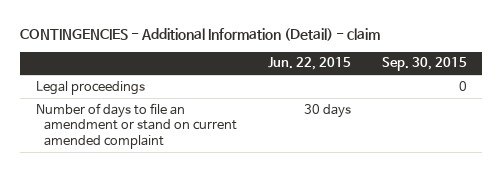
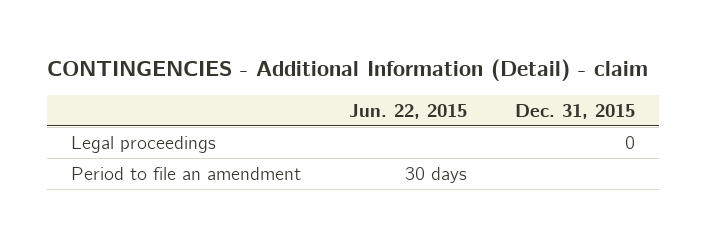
[381,57,467,72] Sep. 30, 2015 -> none
none -> [515,104,636,120] Dec. 31, 2015
[35,102,238,149] Number of days to file an amendment or stand on current amended complaint -> [71,166,302,180] Period to file an amendment

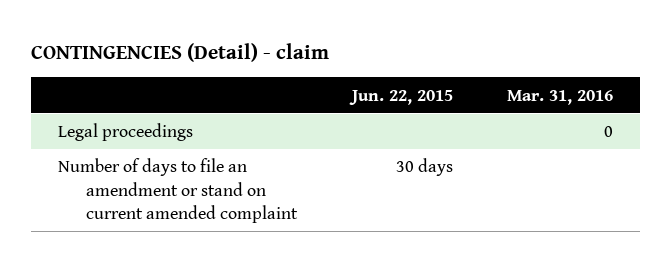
[47,59,649,82] CONTINGENCIES - Additional Information (Detail) - claim -> [30,42,329,62] CONTINGENCIES (Detail) - claim
[515,104,636,120] Dec. 31, 2015 -> none
none -> [507,89,614,105] Mar. 31, 2016
[71,166,302,180] Period to file an amendment -> [57,158,299,223] Number of days to file an amendment or stand on current amended complaint

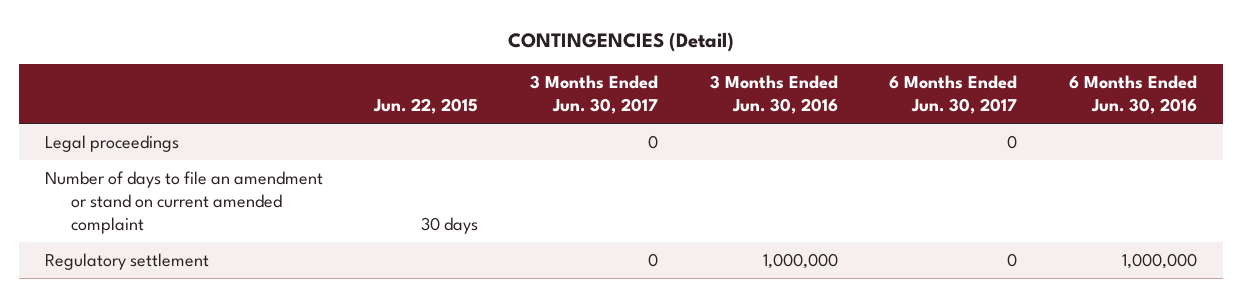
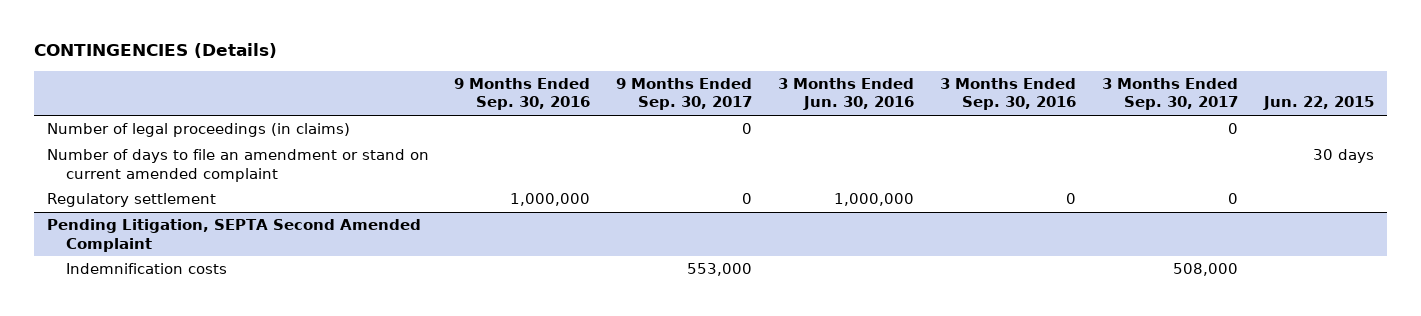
[507,31,734,52] CONTINGENCIES (Detail) -> [33,43,277,59] CONTINGENCIES (Details)
[530,75,659,115] 3 Months Ended Jun. 30, 2017 -> none
[889,75,1018,115] 6 Months Ended Jun. 30, 2017 -> none
[1069,75,1198,115] 6 Months Ended Jun. 30, 2016 -> none
none -> [454,78,591,111] 9 Months Ended Sep. 30, 2016
none -> [616,78,753,111] 9 Months Ended Sep. 30, 2017
none -> [940,78,1077,111] 3 Months Ended Sep. 30, 2016
none -> [1102,78,1239,111] 3 Months Ended Sep. 30, 2017
[44,134,179,152] Legal proceedings -> [46,123,350,138] Number of legal proceedings (in claims)
none -> [46,219,421,252] Pending Litigation, SEPTA Second Amended Complaint
none -> [66,263,228,275] Indemnification costs

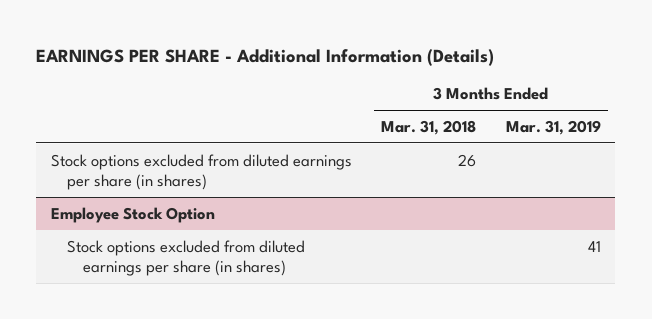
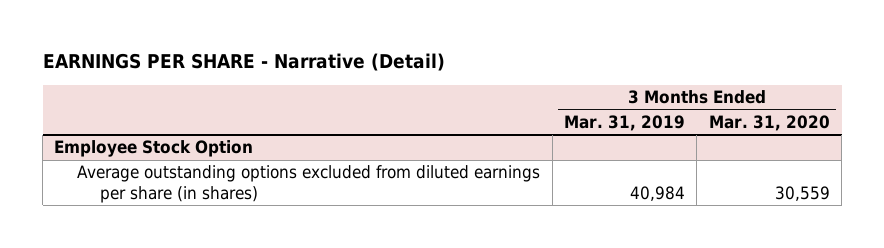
[36,48,495,66] EARNINGS PER SHARE - Additional Information (Details) -> [42,53,445,72] EARNINGS PER SHARE - Narrative (Detail)
[381,120,477,136] Mar. 31, 2018 -> none
none -> [708,114,830,131] Mar. 31, 2020
[50,153,352,190] Stock options excluded from diluted earnings per share (in shares) -> none
[66,239,305,276] Stock options excluded from diluted earnings per share (in shares) -> [77,165,541,204] Average outstanding options excluded from diluted earnings per share (in shares)
[587,240,601,252] 41 -> [630,186,686,202] 40,984

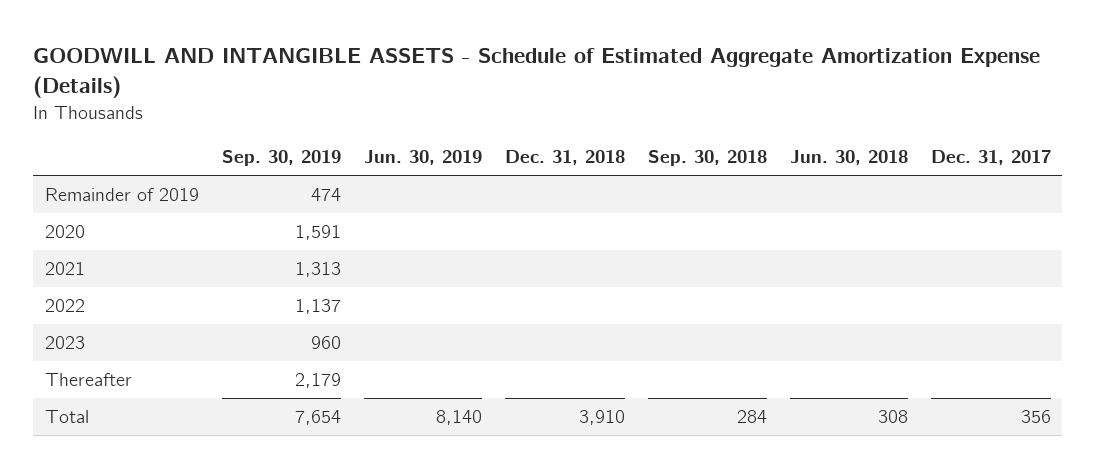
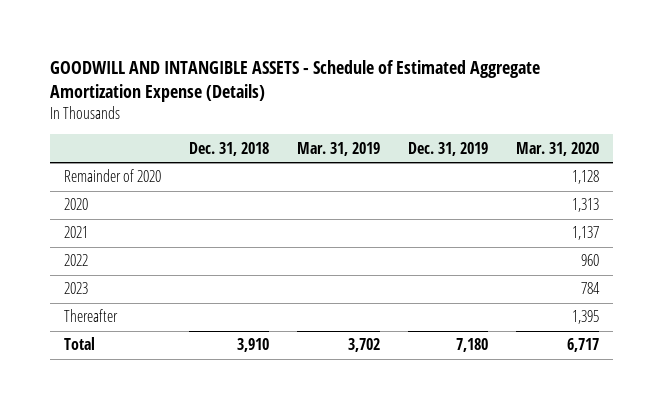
[221,150,341,167] Sep. 30, 2019 -> none
[363,150,482,166] Jun. 30, 2019 -> none
[647,150,767,167] Sep. 30, 2018 -> none
[789,150,908,166] Jun. 30, 2018 -> none
[930,150,1051,166] Dec. 31, 2017 -> none
none -> [296,141,380,156] Mar. 31, 2019
none -> [407,141,488,156] Dec. 31, 2019
none -> [515,141,599,156] Mar. 31, 2020
[44,188,199,202] Remainder of 2019 -> [64,169,162,183] Remainder of 2020

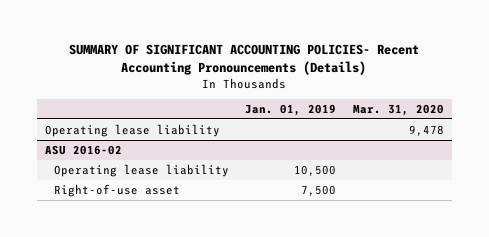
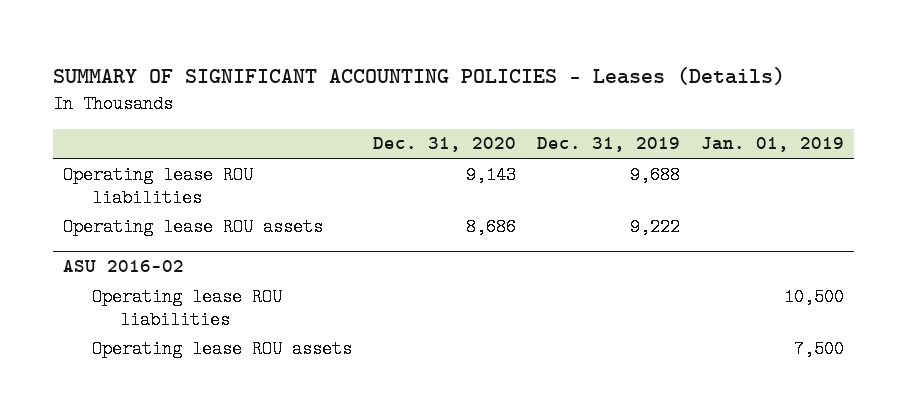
[69,44,420,76] SUMMARY OF SIGNIFICANT ACCOUNTING POLICIES- Recent Accounting Pronouncements (Details) -> [52,67,785,86] SUMMARY OF SIGNIFICANT ACCOUNTING POLICIES - Leases (Details)
[352,104,444,117] Mar. 31, 2020 -> none
none -> [372,137,516,153] Dec. 31, 2020
none -> [536,137,680,153] Dec. 31, 2019
[44,123,220,137] Operating lease liability -> [63,165,254,207] Operating lease ROU liabilities
none -> [63,217,324,236] Operating lease ROU assets
[54,163,230,177] Operating lease liability -> [91,287,282,329] Operating lease ROU liabilities
[54,183,181,197] Right-of-use asset -> [91,339,352,358] Operating lease ROU assets

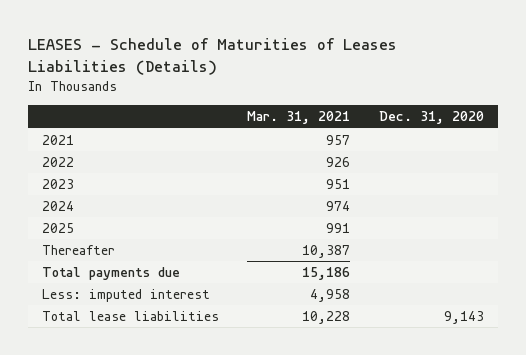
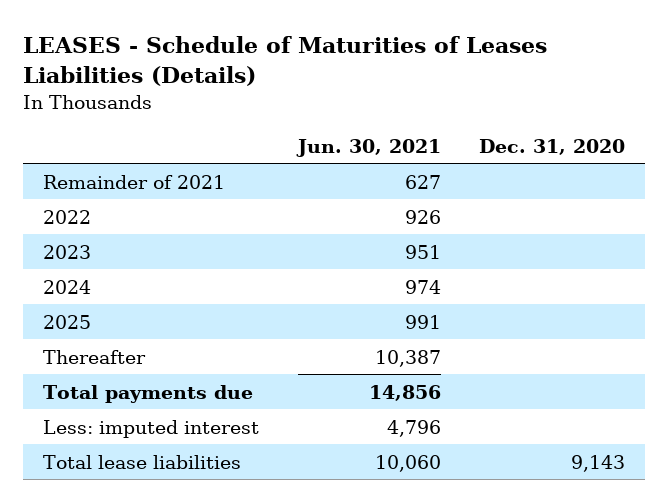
[247,111,351,125] Mar. 31, 2021 -> none
none -> [295,138,441,157] Jun. 30, 2021
[42,135,75,146] 2021 -> [42,174,225,189] Remainder of 2021

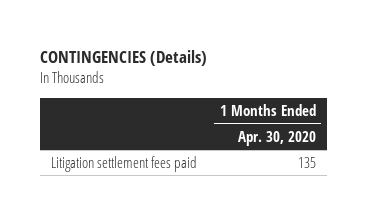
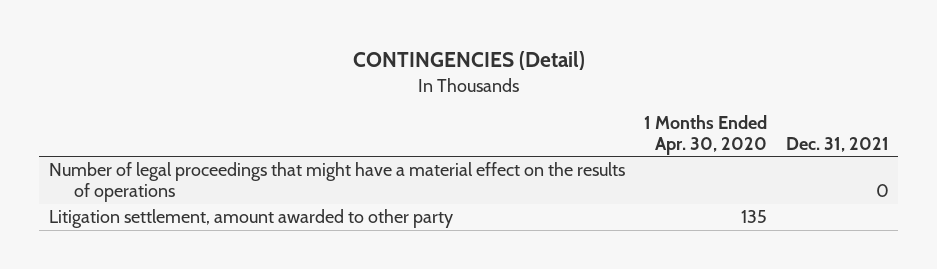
[40,50,208,67] CONTINGENCIES (Details) -> [352,51,585,71] CONTINGENCIES (Detail)
none -> [785,136,889,152] Dec. 31, 2021
none -> [48,162,625,203] Number of legal proceedings that might have a material effect on the results of operations
[51,155,198,172] Litigation settlement fees paid -> [48,209,453,229] Litigation settlement, amount awarded to other party

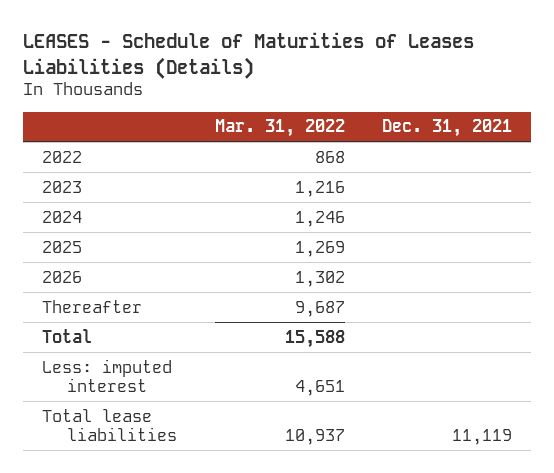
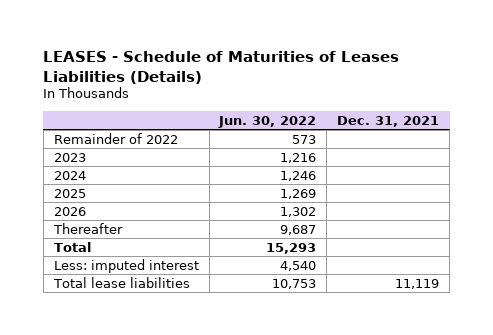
[214,119,345,138] Mar. 31, 2022 -> none
none -> [218,115,317,128] Jun. 30, 2022
[41,150,82,163] 2022 -> [53,132,178,144] Remainder of 2022

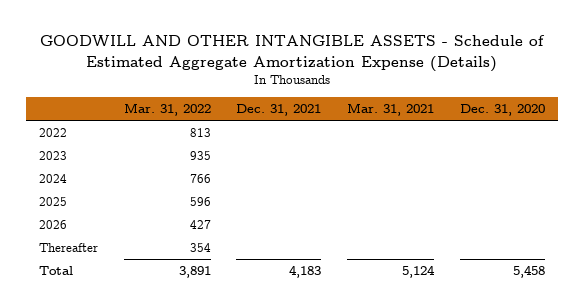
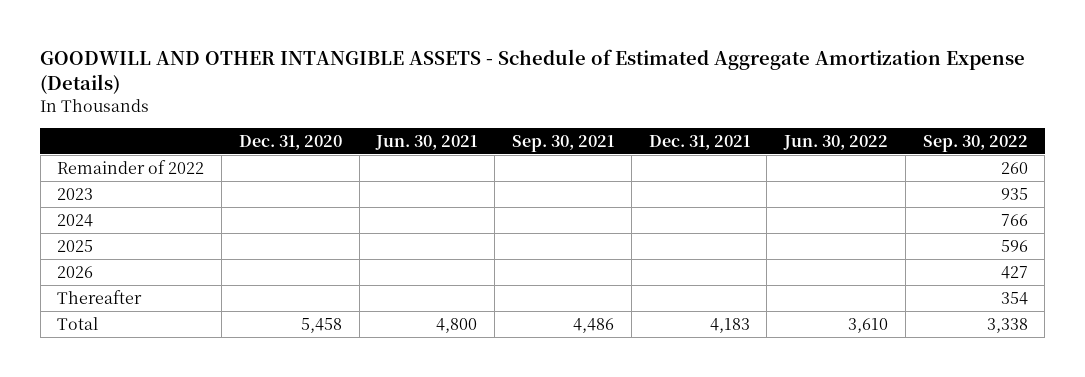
[123,103,211,117] Mar. 31, 2022 -> none
[347,103,435,117] Mar. 31, 2021 -> none
none -> [375,134,478,150] Jun. 30, 2021
none -> [512,134,615,152] Sep. 30, 2021
none -> [783,134,889,150] Jun. 30, 2022
none -> [922,134,1028,152] Sep. 30, 2022
[38,127,67,137] 2022 -> [57,159,205,174] Remainder of 2022

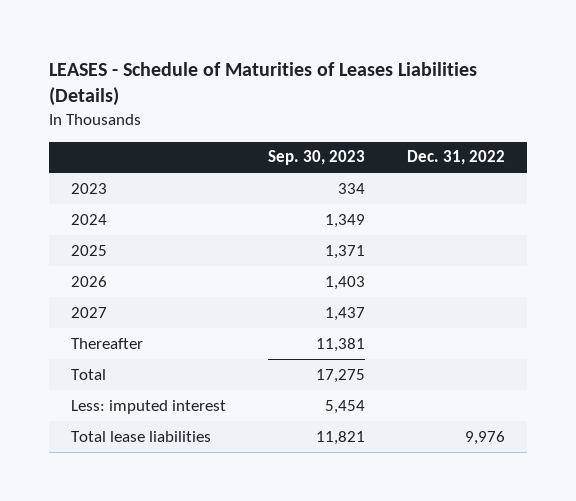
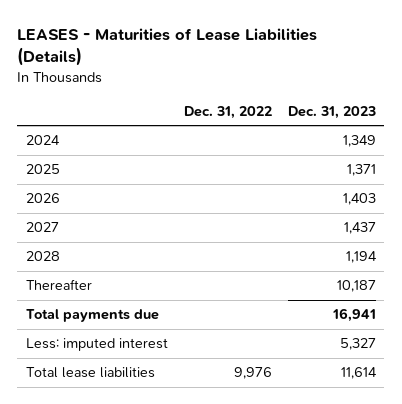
[49,61,478,106] LEASES - Schedule of Maturities of Leases Liabilities (Details) -> [17,27,318,67] LEASES - Maturities of Lease Liabilities (Details)
[268,150,366,166] Sep. 30, 2023 -> none
none -> [288,105,377,119] Dec. 31, 2023
[70,182,107,194] 2023 -> none
none -> [25,251,60,262] 2028
[70,368,106,380] Total -> [25,309,159,323] Total payments due

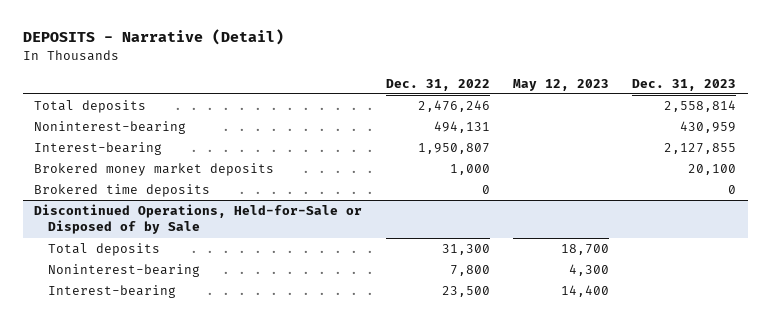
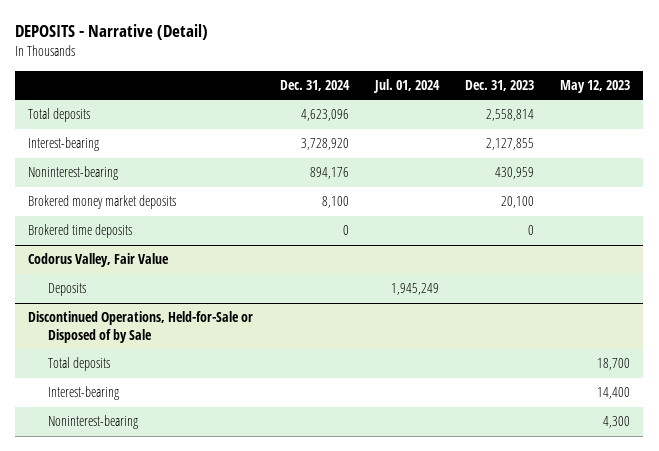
[385,78,490,91] Dec. 31, 2022 -> none
none -> [279,80,350,92] Dec. 31, 2024
none -> [372,79,440,94] Jul. 01, 2024
[34,121,187,135] Noninterest-bearing -> [28,166,119,181] Noninterest-bearing
none -> [28,253,170,268] Codorus Valley, Fair Value
none -> [48,283,87,297] Deposits
[47,264,200,278] Noninterest-bearing -> [48,415,139,430] Noninterest-bearing

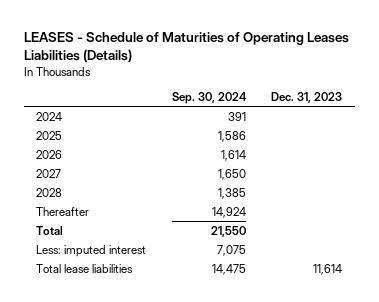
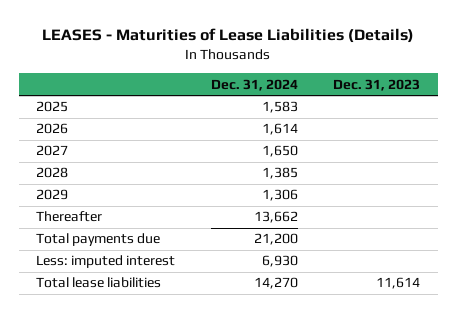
[23,31,349,62] LEASES - Schedule of Maturities of Operating Leases Liabilities (Details) -> [42,28,415,44] LEASES - Maturities of Lease Liabilities (Details)
[171,92,247,105] Sep. 30, 2024 -> none
none -> [210,78,298,91] Dec. 31, 2024
[36,111,63,121] 2024 -> none
none -> [36,189,69,201] 2029
[36,225,64,235] Total -> [36,233,161,247] Total payments due

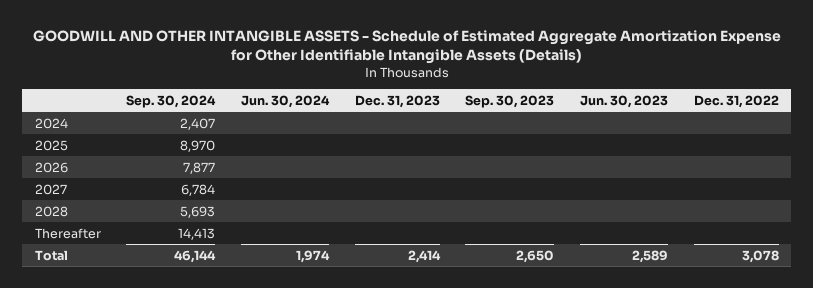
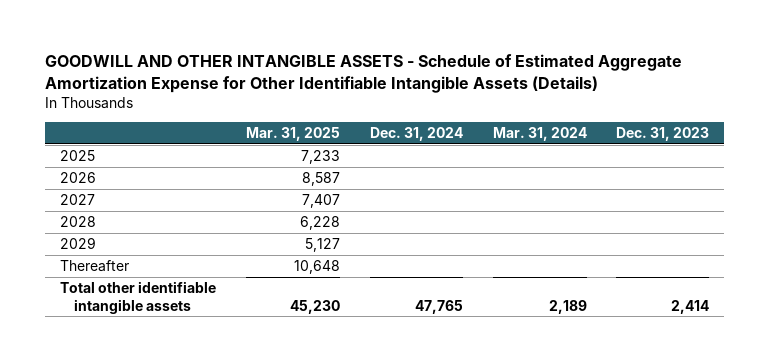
[126,94,217,108] Sep. 30, 2024 -> none
[241,94,331,108] Jun. 30, 2024 -> none
[465,94,555,108] Sep. 30, 2023 -> none
[580,94,669,108] Jun. 30, 2023 -> none
[693,94,779,108] Dec. 31, 2022 -> none
none -> [245,126,340,141] Mar. 31, 2025
none -> [369,126,463,141] Dec. 31, 2024
none -> [492,126,587,141] Mar. 31, 2024
[34,117,68,129] 2024 -> none
none -> [59,237,96,250] 2029
[34,249,68,261] Total -> [59,281,216,314] Total other identifiable intangible assets

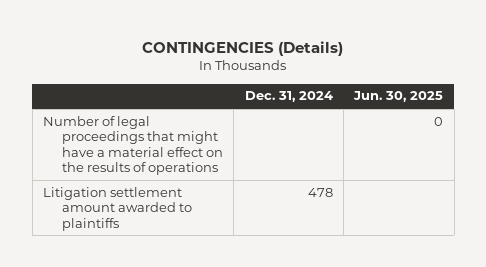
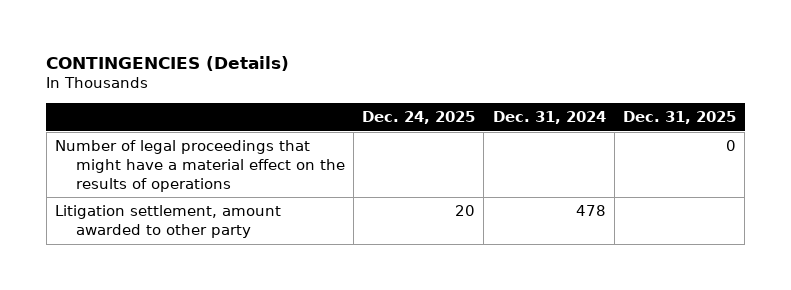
[353,91,444,103] Jun. 30, 2025 -> none
none -> [362,111,476,125] Dec. 24, 2025
none -> [623,111,737,125] Dec. 31, 2025
[42,186,192,231] Litigation settlement amount awarded to plaintiffs -> [54,205,281,238] Litigation settlement, amount awarded to other party

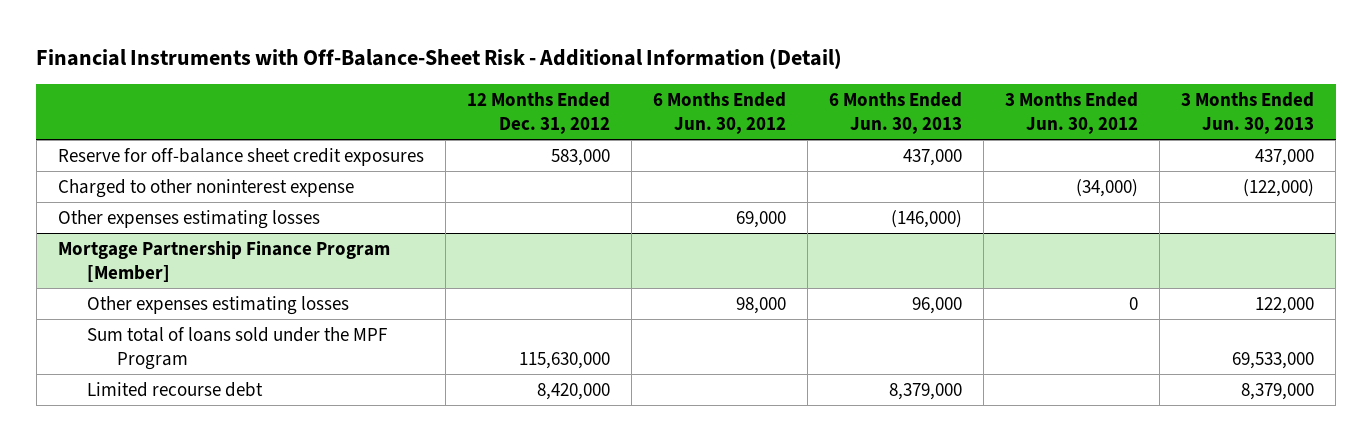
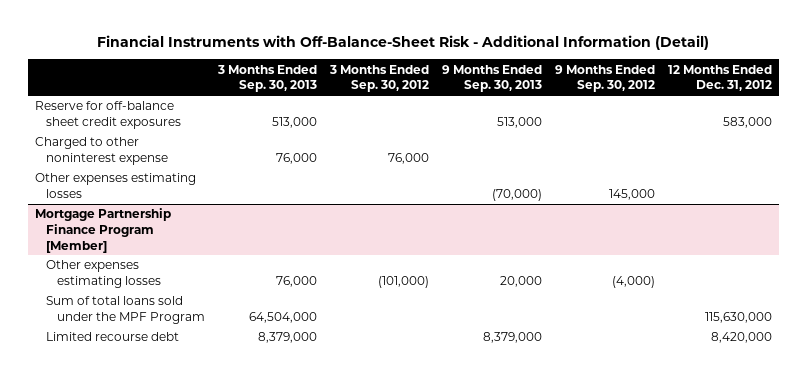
[652,91,786,135] 6 Months Ended Jun. 30, 2012 -> none
[828,91,962,135] 6 Months Ended Jun. 30, 2013 -> none
[1005,91,1139,135] 3 Months Ended Jun. 30, 2012 -> none
[1181,91,1315,135] 3 Months Ended Jun. 30, 2013 -> none
none -> [217,64,318,93] 3 Months Ended Sep. 30, 2013
none -> [329,64,430,93] 3 Months Ended Sep. 30, 2012
none -> [442,64,543,93] 9 Months Ended Sep. 30, 2013
none -> [555,64,656,93] 9 Months Ended Sep. 30, 2012
[87,326,388,370] Sum total of loans sold under the MPF Program -> [46,296,206,324] Sum of total loans sold under the MPF Program

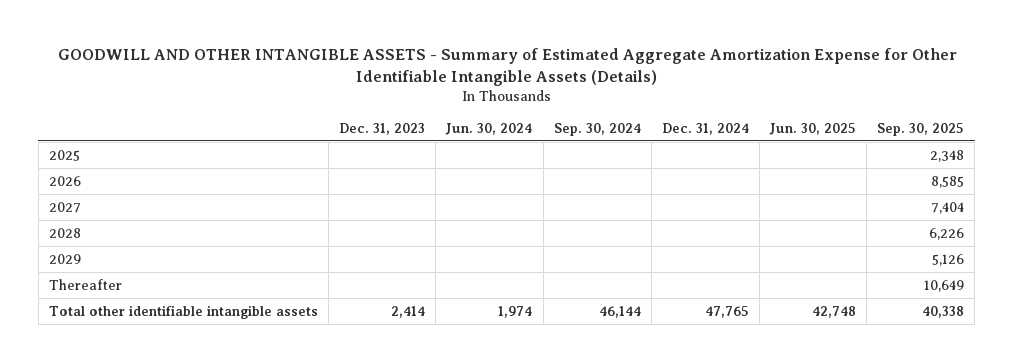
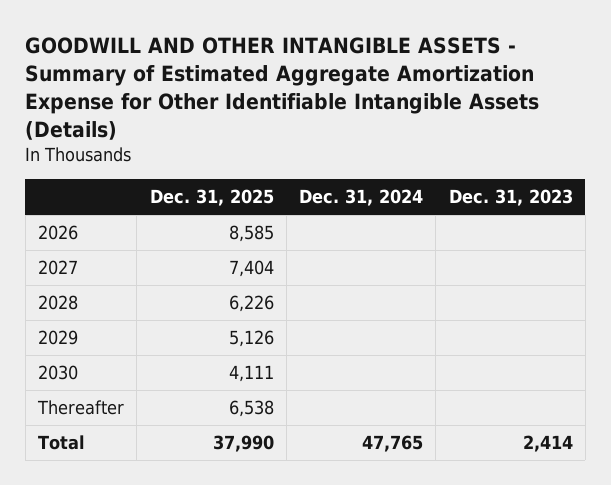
[445,122,533,135] Jun. 30, 2024 -> none
[553,122,641,136] Sep. 30, 2024 -> none
[769,122,857,135] Jun. 30, 2025 -> none
[877,122,965,136] Sep. 30, 2025 -> none
none -> [149,189,274,207] Dec. 31, 2025
[49,149,81,161] 2025 -> none
none -> [38,365,79,381] 2030
[49,304,319,319] Total other identifiable intangible assets -> [38,435,86,451] Total

